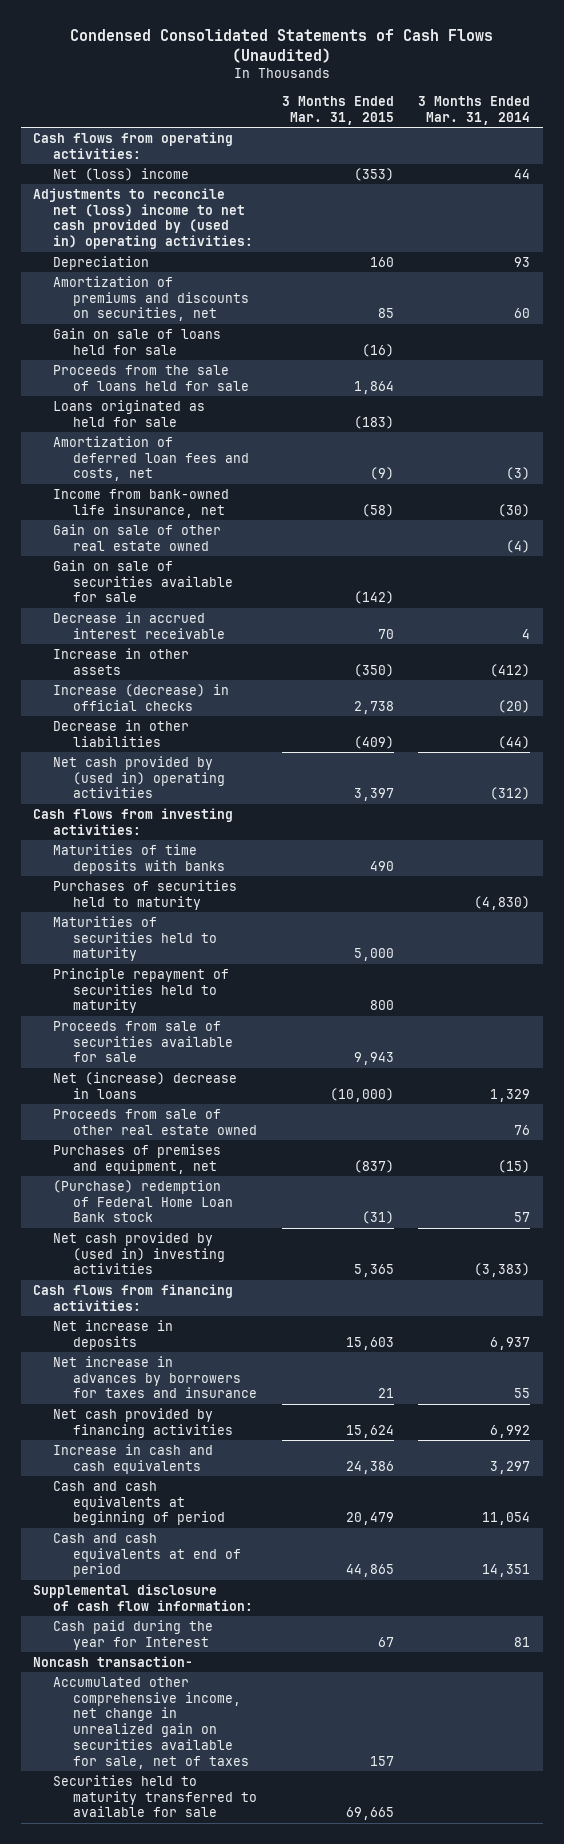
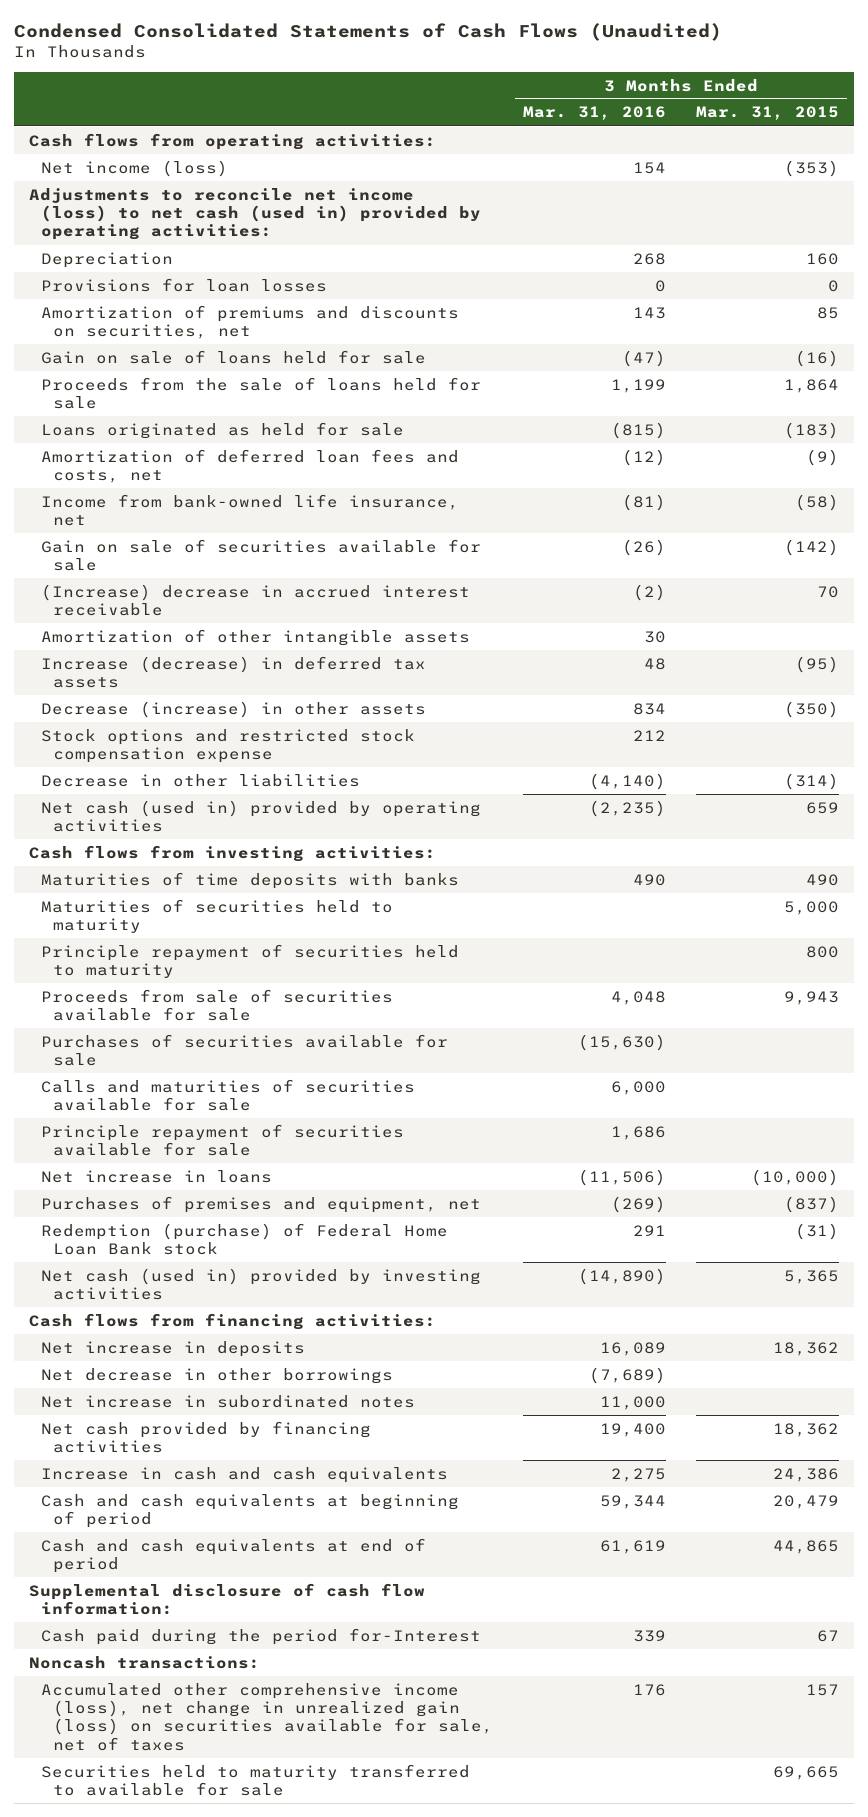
[418,96,531,125] 3 Months Ended Mar. 31, 2014 -> none
none -> [523,106,667,121] Mar. 31, 2016
[53,167,190,181] Net (loss) income -> [41,159,229,177] Net income (loss)
[33,187,254,250] Adjustments to reconcile net (loss) income to net cash provided by (used in) operating activities: -> [29,187,482,241] Adjustments to reconcile net income (loss) to net cash (used in) provided by operating activities:
none -> [41,277,328,292] Provisions for loan losses
[53,523,222,551] Gain on sale of other real estate owned -> none
[53,683,230,711] Increase (decrease) in official checks -> none
[53,611,225,639] Decrease in accrued interest receivable -> [41,583,471,616] (Increase) decrease in accrued interest receivable
none -> [41,628,471,646] Amortization of other intangible assets
none -> [41,655,427,688] Increase (decrease) in deferred tax assets
[53,647,190,675] Increase in other assets -> [41,700,427,718] Decrease (increase) in other assets
none -> [41,728,416,763] Stock options and restricted stock compensation expense
[353,735,394,749] (409) -> [784,772,840,790] (314)
[53,755,225,799] Net cash provided by (used in) operating activities -> [41,799,482,832] Net cash (used in) provided by operating activities
[353,788,394,802] 3,397 -> [806,801,840,814] 659
[53,879,238,910] Purchases of securities held to maturity -> none
[53,1108,257,1135] Proceeds from sale of other real estate owned -> none
none -> [41,1033,449,1066] Purchases of securities available for sale
none -> [41,1078,416,1111] Calls and maturities of securities available for sale
none -> [41,1123,405,1156] Principle repayment of securities available for sale
[53,1071,238,1099] Net (increase) decrease in loans -> [41,1169,273,1183] Net increase in loans
[53,1179,233,1223] (Purchase) redemption of Federal Home Loan Bank stock -> [41,1222,449,1255] Redemption (purchase) of Federal Home Loan Bank stock
[53,1231,225,1275] Net cash provided by (used in) investing activities -> [41,1267,482,1300] Net cash (used in) provided by investing activities
[53,1355,257,1399] Net increase in advances by borrowers for taxes and insurance -> none
[345,1336,394,1350] 15,603 -> [773,1341,840,1356] 18,362
none -> [41,1367,394,1384] Net decrease in other borrowings
none -> [41,1394,416,1408] Net increase in subordinated notes
[345,1424,394,1438] 15,624 -> [773,1422,840,1437] 18,362
[53,1619,214,1650] Cash paid during the year for Interest -> [41,1627,482,1645] Cash paid during the period for-Interest
[33,1655,194,1667] Noncash transaction- -> [29,1655,261,1669] Noncash transactions:
[53,1676,249,1770] Accumulated other comprehensive income, net change in unrealized gain on securities available for sale, net of taxes -> [41,1682,493,1751] Accumulated other comprehensive income (loss), net change in unrealized gain (loss) on securities available for sale, net of taxes

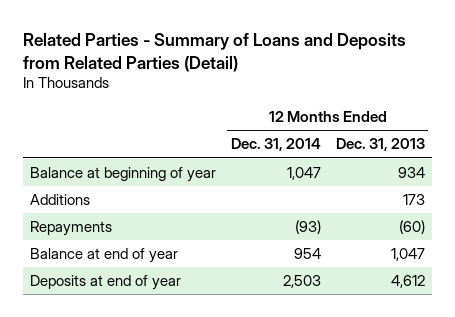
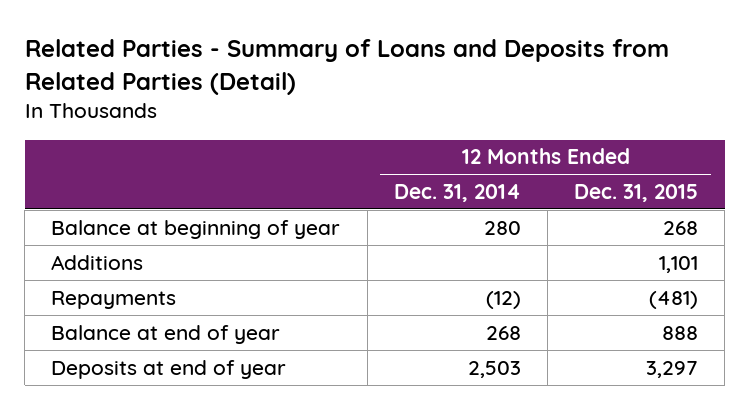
[335,138,425,152] Dec. 31, 2013 -> none
none -> [574,183,699,202] Dec. 31, 2015
[286,166,321,180] 1,047 -> [483,220,521,235] 280
[294,219,321,234] (93) -> [485,290,521,309] (12)
[293,247,321,259] 954 -> [485,325,521,340] 268

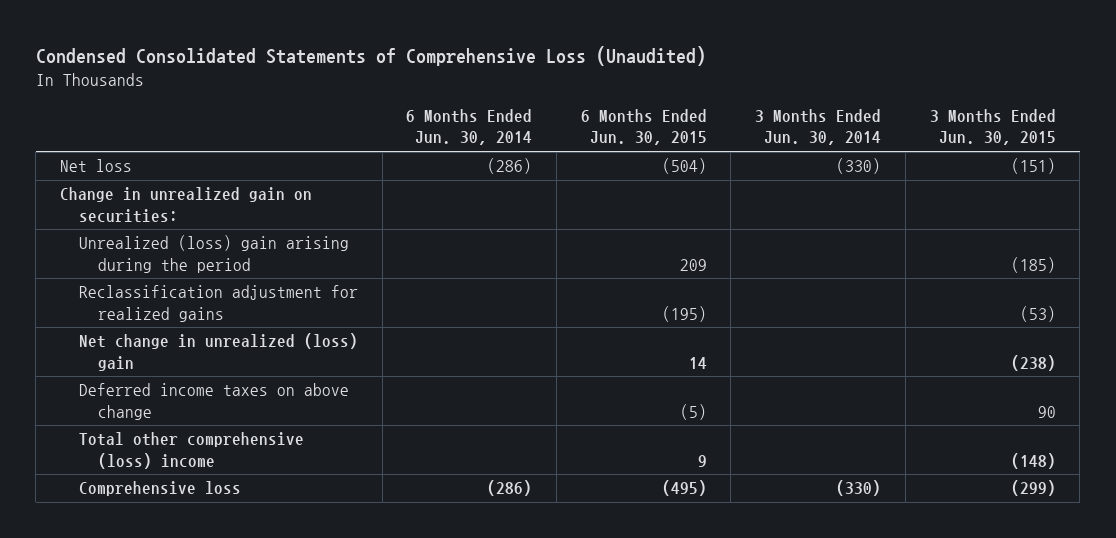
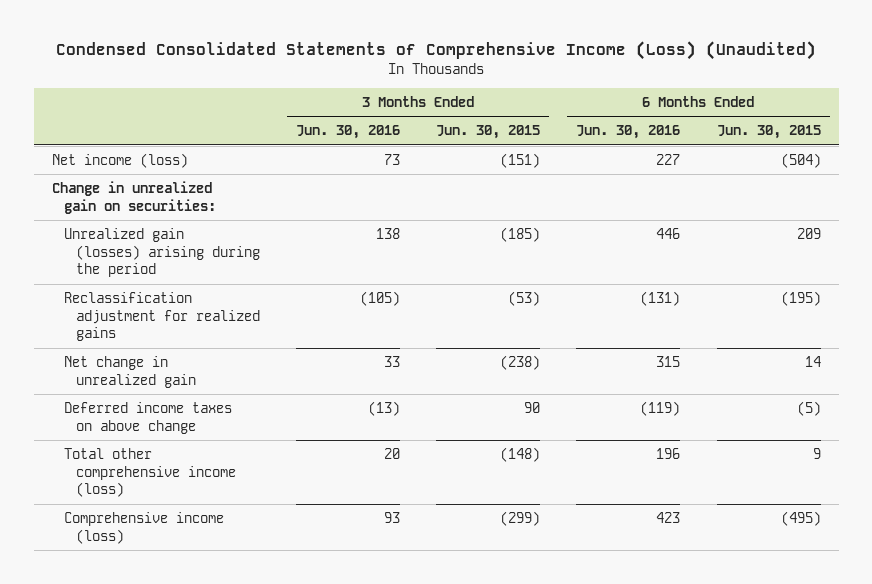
[35,45,706,66] Condensed Consolidated Statements of Comprehensive Loss (Unaudited) -> [56,41,817,61] Condensed Consolidated Statements of Comprehensive Income (Loss) (Unaudited)
[406,109,533,146] 6 Months Ended Jun. 30, 2014 -> none
[755,109,882,146] 3 Months Ended Jun. 30, 2014 -> none
none -> [295,125,400,140] Jun. 30, 2016
none -> [576,125,681,140] Jun. 30, 2016
[59,159,132,173] Net loss -> [51,153,188,169] Net income (loss)
[78,235,349,273] Unrealized (loss) gain arising during the period -> [63,228,260,278] Unrealized gain (losses) arising during the period
[78,333,358,371] Net change in unrealized (loss) gain -> [63,356,196,388] Net change in unrealized gain
[78,432,304,469] Total other comprehensive (loss) income -> [63,448,236,498] Total other comprehensive income (loss)
[78,481,241,497] Comprehensive loss -> [63,512,224,544] Comprehensive income (loss)

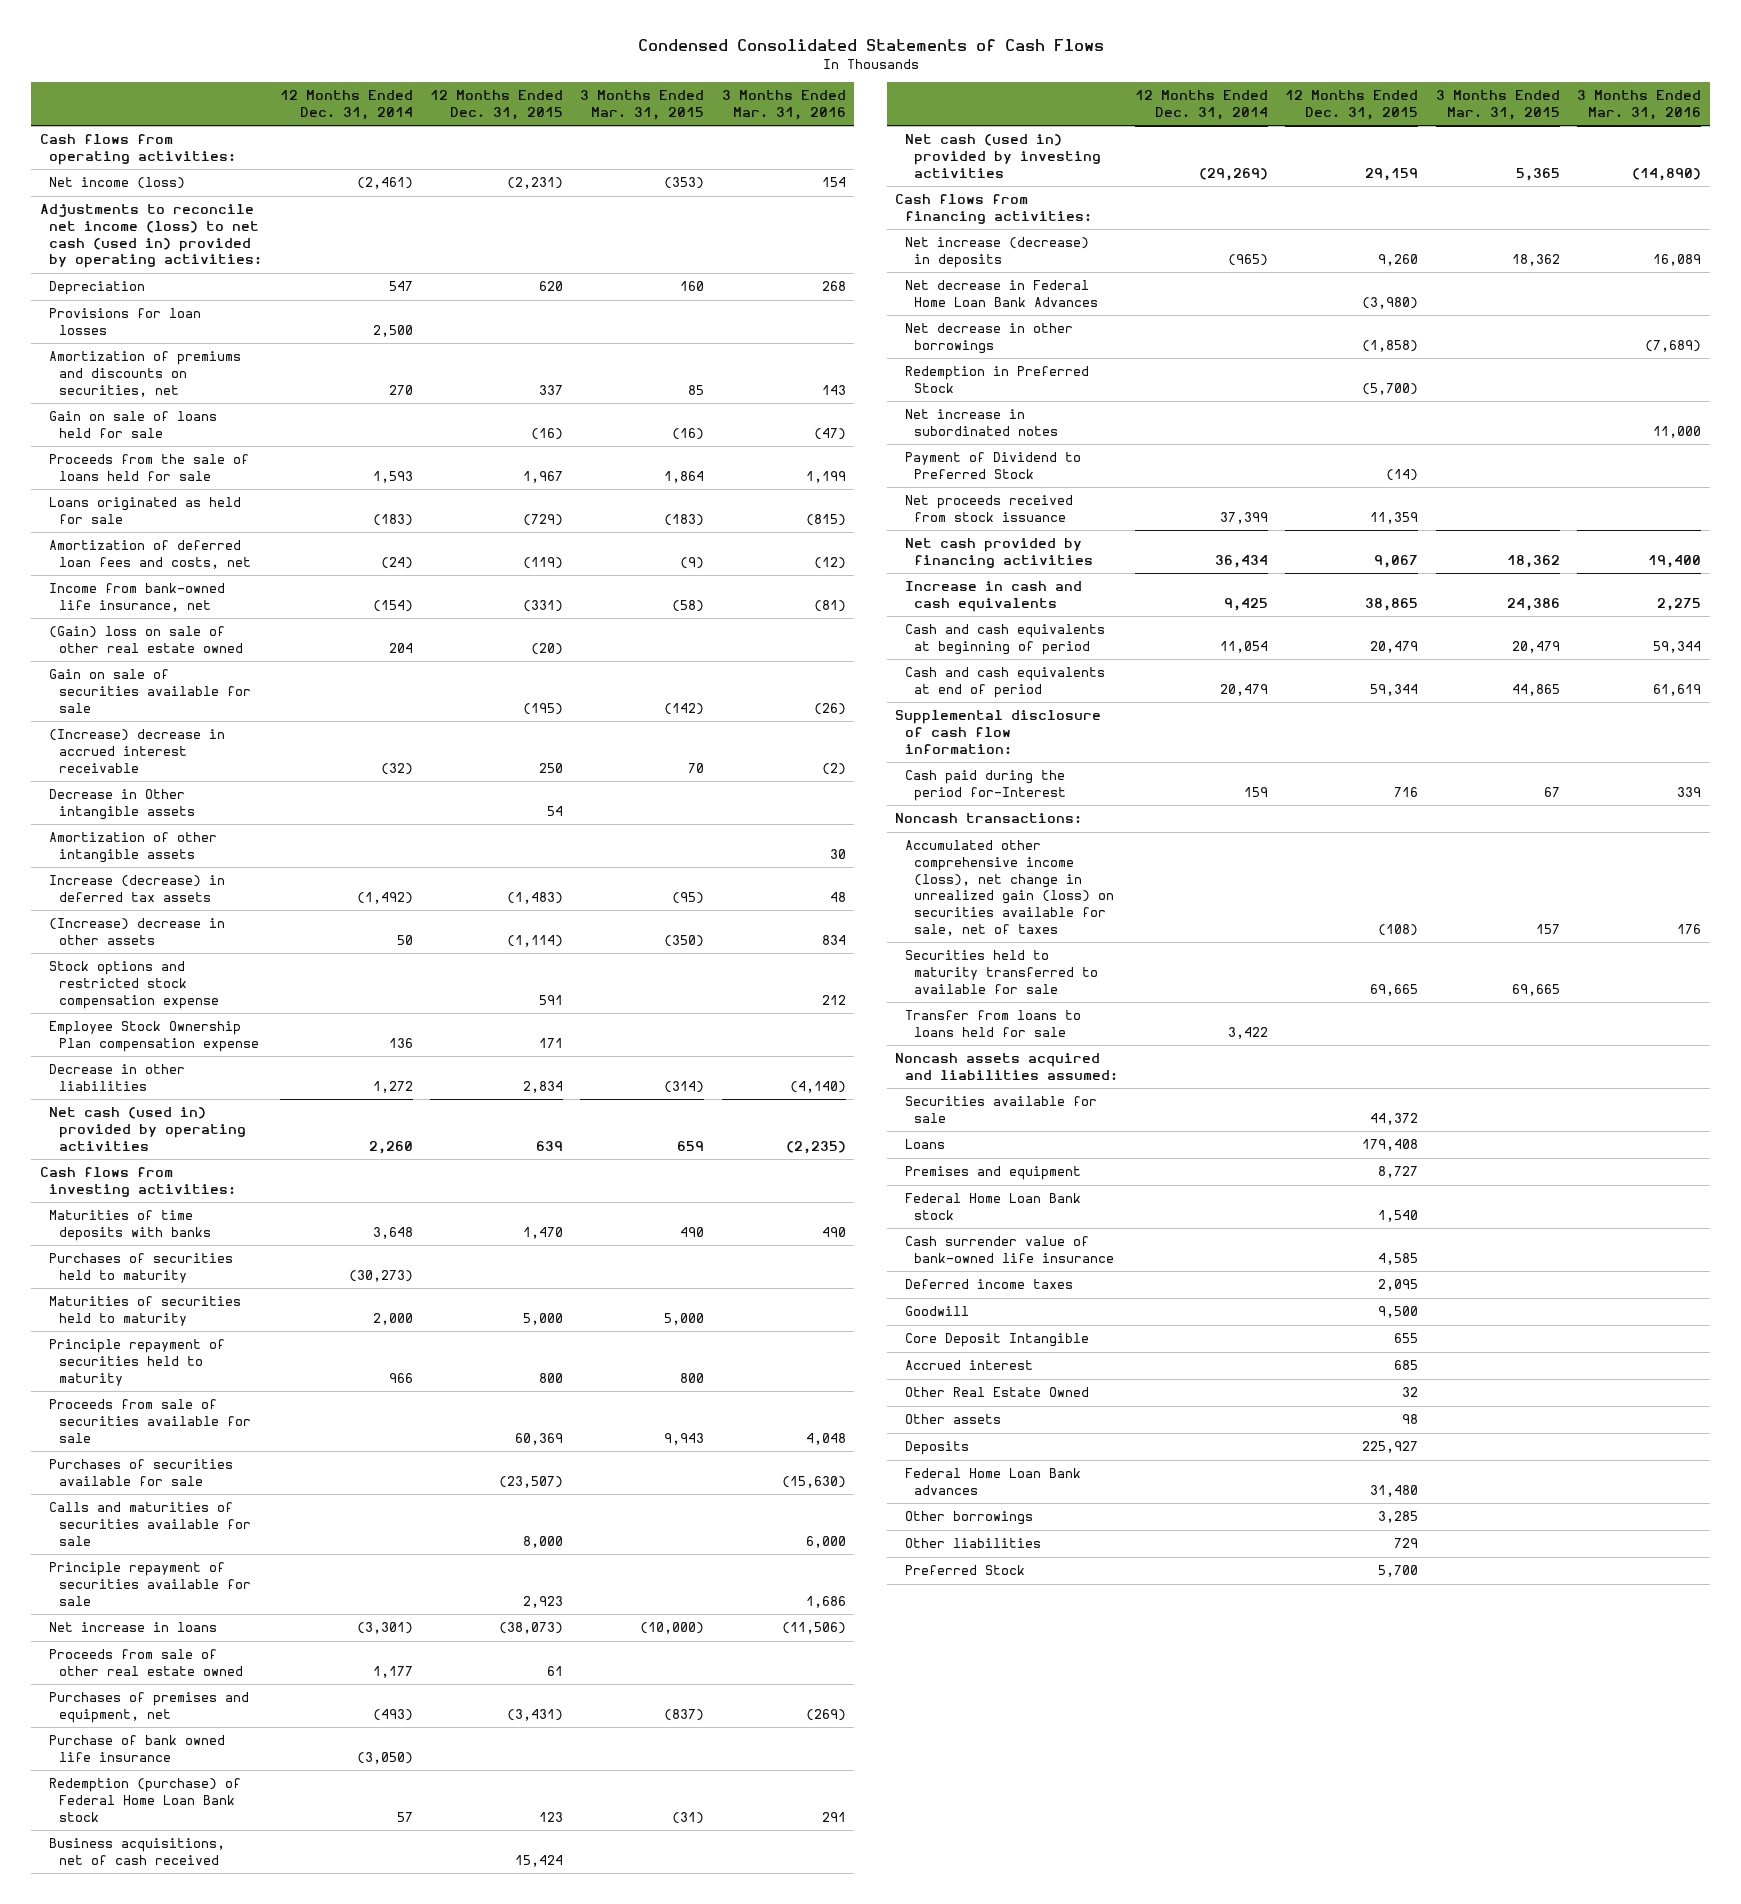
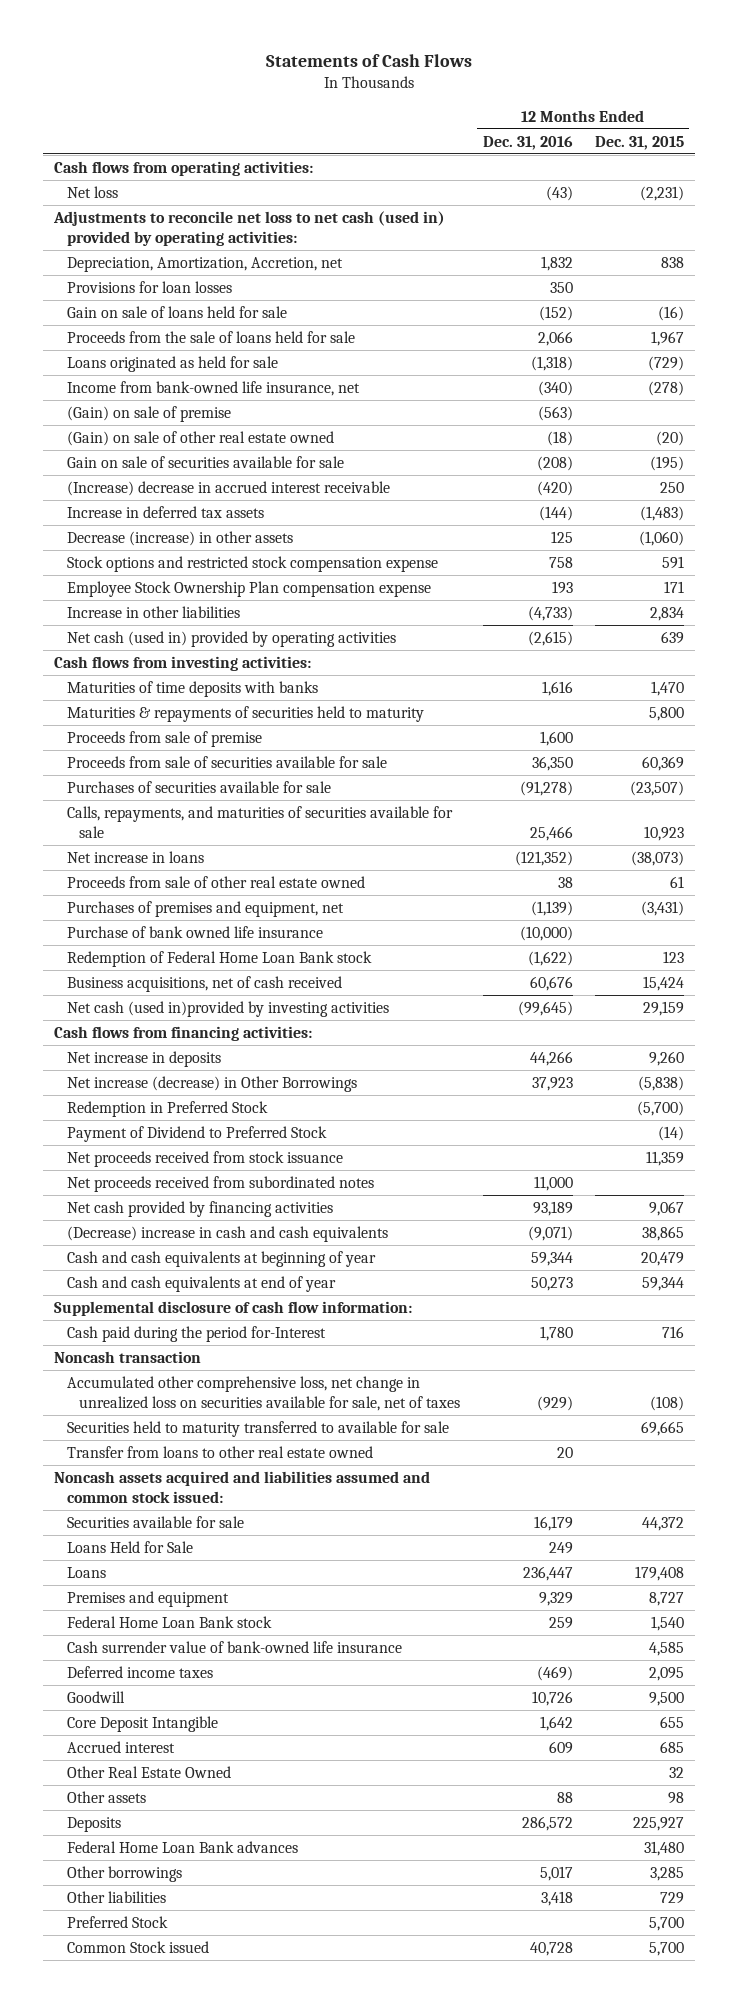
[637,39,1104,52] Condensed Consolidated Statements of Cash Flows -> [265,54,472,68] Statements of Cash Flows
[279,89,413,120] 12 Months Ended Dec. 31, 2014 -> none
[580,89,705,120] 3 Months Ended Mar. 31, 2015 -> none
[721,89,846,120] 3 Months Ended Mar. 31, 2016 -> none
none -> [482,135,573,150] Dec. 31, 2016
[49,177,186,190] Net income (loss) -> [66,185,118,198] Net loss
[39,204,263,269] Adjustments to reconcile net income (loss) to net cash (used in) provided by operating activities: -> [52,210,445,246] Adjustments to reconcile net loss to net cash (used in) provided by operating activities:
[49,281,146,296] Depreciation -> [66,256,343,272] Depreciation, Amortization, Accretion, net
[538,281,563,292] 620 -> [660,256,684,268] 838
[49,351,242,397] Amortization of premiums and discounts on securities, net -> none
[49,540,251,569] Amortization of deferred loan fees and costs, net -> none
[522,599,563,612] (331) -> [647,380,684,396] (278)
none -> [66,405,231,422] (Gain) on sale of premise
[49,626,243,653] (Gain) loss on sale of other real estate owned -> [66,430,334,446] (Gain) on sale of other real estate owned
[49,789,195,820] Decrease in Other intangible assets -> none
[49,832,218,863] Amortization of other intangible assets -> none
[49,875,226,902] Increase (decrease) in deferred tax assets -> [66,505,264,518] Increase in deferred tax assets
[49,918,226,945] (Increase) decrease in other assets -> [66,530,293,546] Decrease (increase) in other assets
[506,934,563,947] (1,114) -> [638,530,684,546] (1,060)
[49,1064,186,1091] Decrease in other liabilities -> [66,605,240,618] Increase in other liabilities
[49,1253,234,1283] Purchases of securities held to maturity -> none
[49,1339,226,1386] Principle repayment of securities held to maturity -> none
[49,1296,242,1326] Maturities of securities held to maturity -> [66,705,424,722] Maturities & repayments of securities held to maturity
[522,1312,563,1325] 5,000 -> [648,706,684,721] 5,800
none -> [66,730,262,747] Proceeds from sale of premise
[49,1562,251,1606] Principle repayment of securities available for sale -> none
[49,1502,251,1546] Calls and maturities of securities available for sale -> [66,805,453,838] Calls, repayments, and maturities of securities available for sale
[522,1535,563,1548] 8,000 -> [643,825,684,841] 10,923
[49,1778,242,1822] Redemption (purchase) of Federal Home Loan Bank stock -> [66,950,372,967] Redemption of Federal Home Loan Bank stock
[904,134,1102,178] Net cash (used in) provided by investing activities -> [66,1000,389,1017] Net cash (used in)provided by investing activities
[904,280,1099,307] Net decrease in Federal Home Loan Bank Advances -> none
[904,237,1089,268] Net increase (decrease) in deposits -> [66,1050,221,1067] Net increase in deposits
[904,323,1073,354] Net decrease in other borrowings -> [66,1075,357,1092] Net increase (decrease) in Other Borrowings
[1362,339,1419,352] (1,858) -> [637,1075,684,1091] (5,838)
[904,409,1059,436] Net increase in subordinated notes -> none
none -> [66,1175,374,1192] Net proceeds received from subordinated notes
[904,581,1082,612] Increase in cash and cash equivalents -> [66,1225,388,1242] (Decrease) increase in cash and cash equivalents
[904,624,1105,655] Cash and cash equivalents at beginning of period -> [66,1250,376,1267] Cash and cash equivalents at beginning of year
[904,667,1105,698] Cash and cash equivalents at end of period -> [66,1275,336,1292] Cash and cash equivalents at end of year
[895,813,1083,824] Noncash transactions: -> [53,1350,201,1363] Noncash transaction
[904,840,1115,936] Accumulated other comprehensive income (loss), net change in unrealized gain (loss) on securities available for sale, net of taxes -> [66,1375,461,1411] Accumulated other comprehensive loss, net change in unrealized loss on securities available for sale, net of taxes
[904,1010,1081,1037] Transfer from loans to loans held for sale -> none
none -> [66,1445,373,1458] Transfer from loans to other real estate owned
[895,1053,1118,1080] Noncash assets acquired and liabilities assumed: -> [53,1470,430,1503] Noncash assets acquired and liabilities assumed and common stock issued:
none -> [66,1540,193,1553] Loans Held for Sale
none -> [66,1940,209,1953] Common Stock issued

